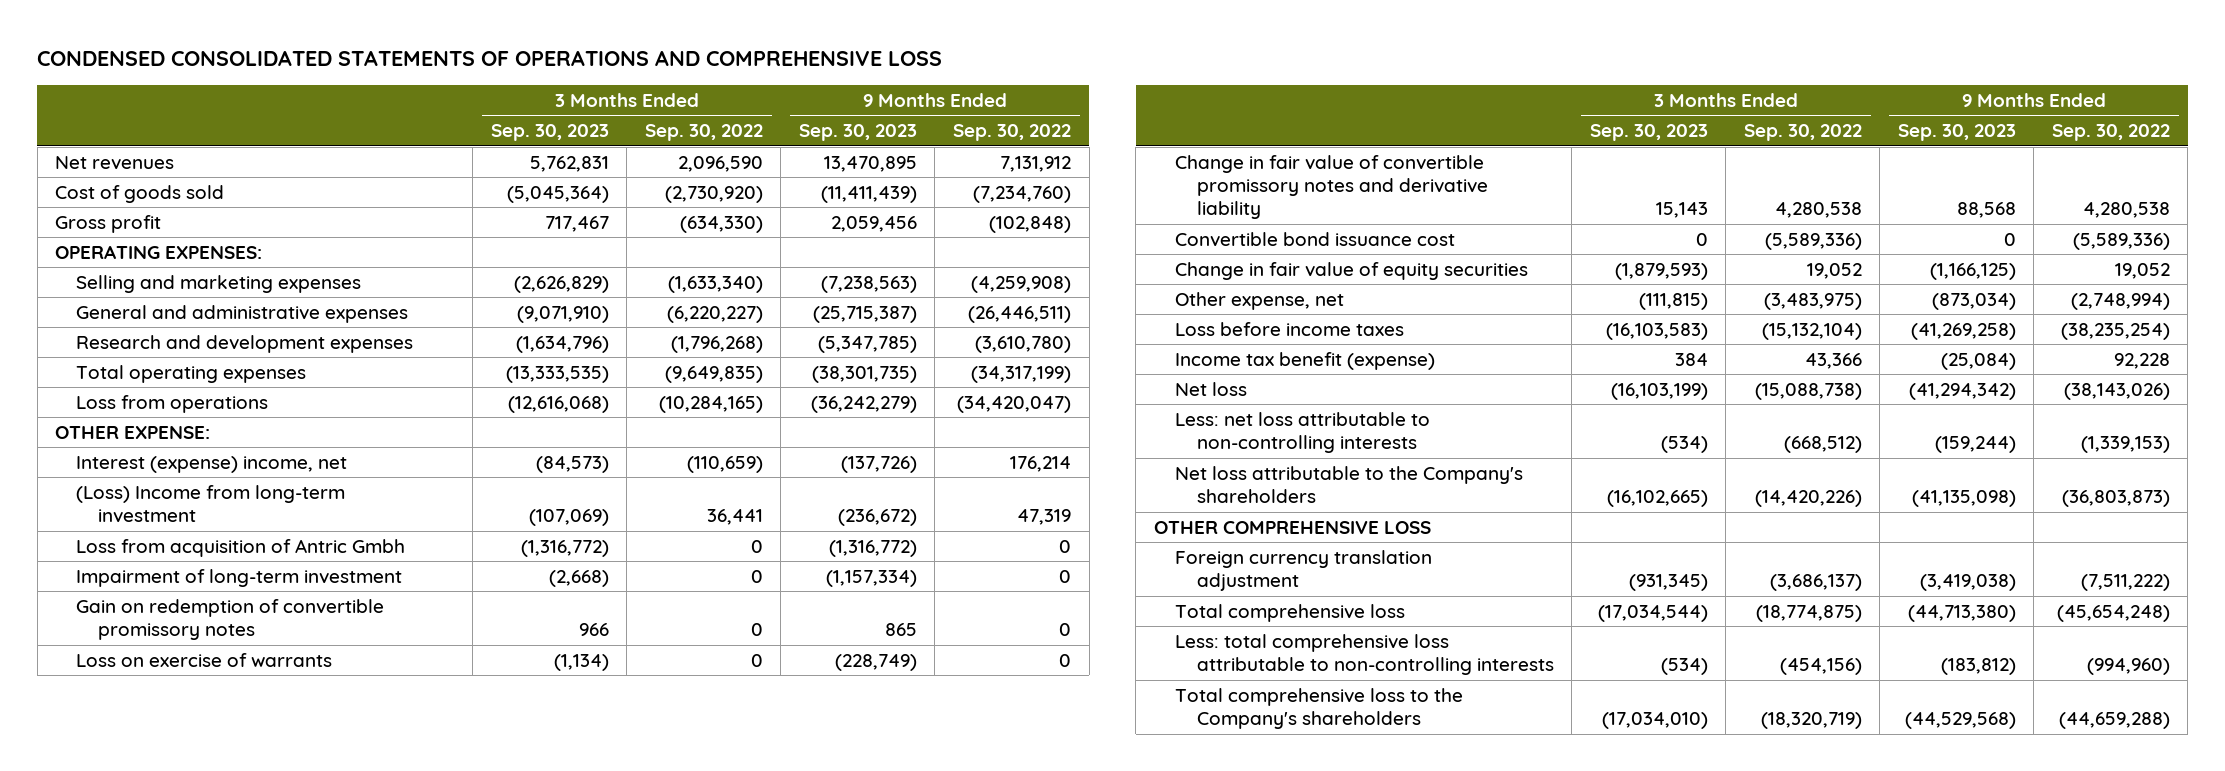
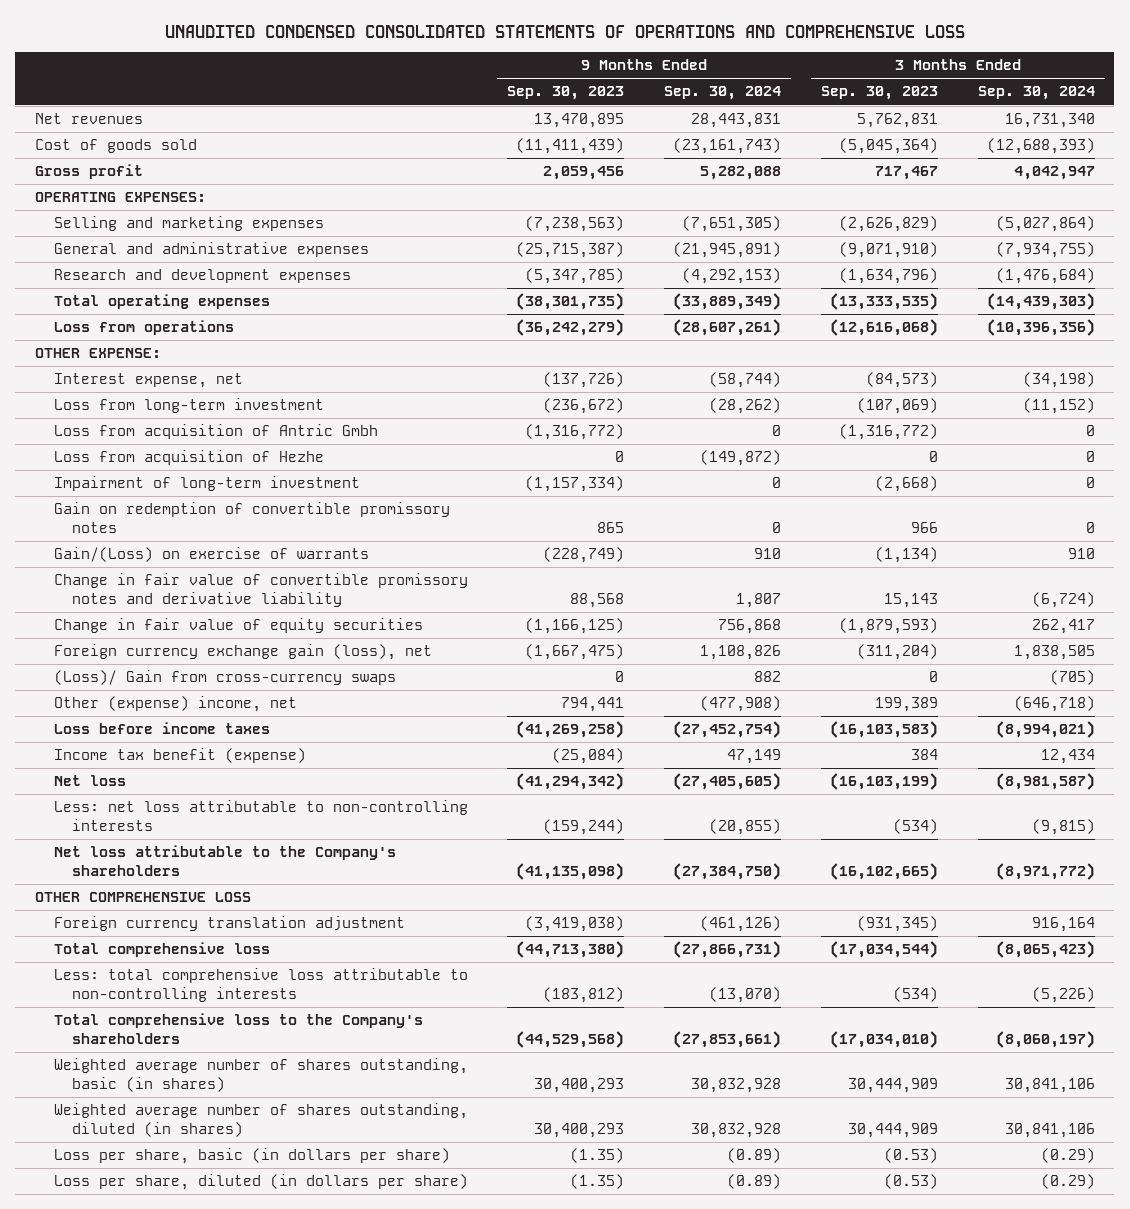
[37,50,943,67] CONDENSED CONSOLIDATED STATEMENTS OF OPERATIONS AND COMPREHENSIVE LOSS -> [164,24,965,38] UNAUDITED CONDENSED CONSOLIDATED STATEMENTS OF OPERATIONS AND COMPREHENSIVE LOSS
[644,124,763,142] Sep. 30, 2022 -> none
[953,124,1072,142] Sep. 30, 2022 -> none
none -> [664,86,782,101] Sep. 30, 2024
none -> [977,86,1095,101] Sep. 30, 2024
[76,455,348,473] Interest (expense) income, net -> [53,373,243,389] Interest expense, net
[76,484,346,524] (Loss) Income from long-term investment -> [53,398,324,414] Loss from long-term investment
none -> [53,450,324,466] Loss from acquisition of Hezhe
[76,652,333,667] Loss on exercise of warrants -> [53,547,369,563] Gain/(Loss) on exercise of warrants
[1175,231,1456,247] Convertible bond issuance cost -> none
none -> [53,644,432,661] Foreign currency exchange gain (loss), net
none -> [53,670,396,686] (Loss)/ Gain from cross-currency swaps
[1175,291,1345,310] Other expense, net -> [53,696,297,713] Other (expense) income, net
[1638,292,1708,310] (111,815) -> [874,697,938,713] 199,389
[1931,292,2016,310] (873,034) -> [561,697,625,713] 794,441
none -> [53,1058,468,1092] Weighted average number of shares outstanding, basic (in shares)
none -> [53,1103,468,1137] Weighted average number of shares outstanding, diluted (in shares)
none -> [53,1148,450,1165] Loss per share, basic (in dollars per share)
none -> [53,1174,468,1191] Loss per share, diluted (in dollars per share)

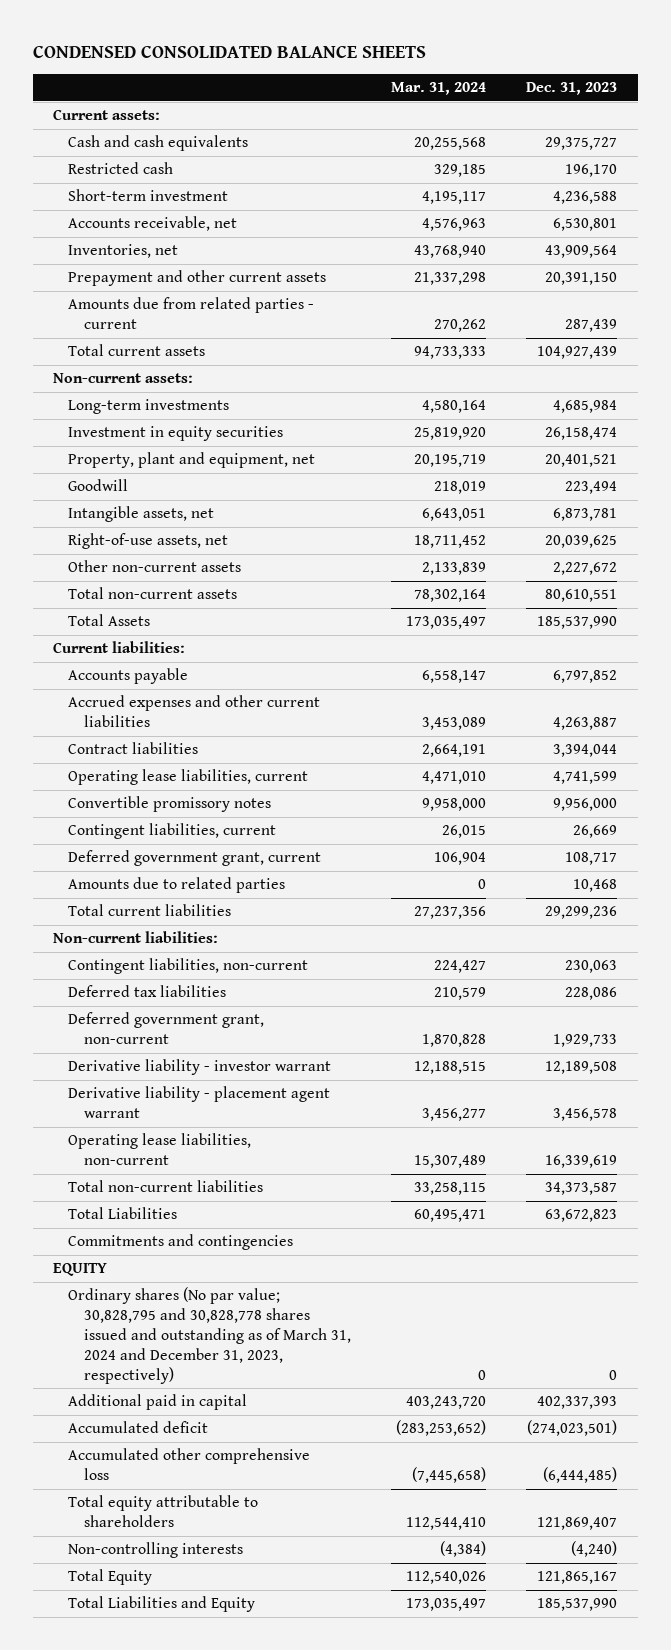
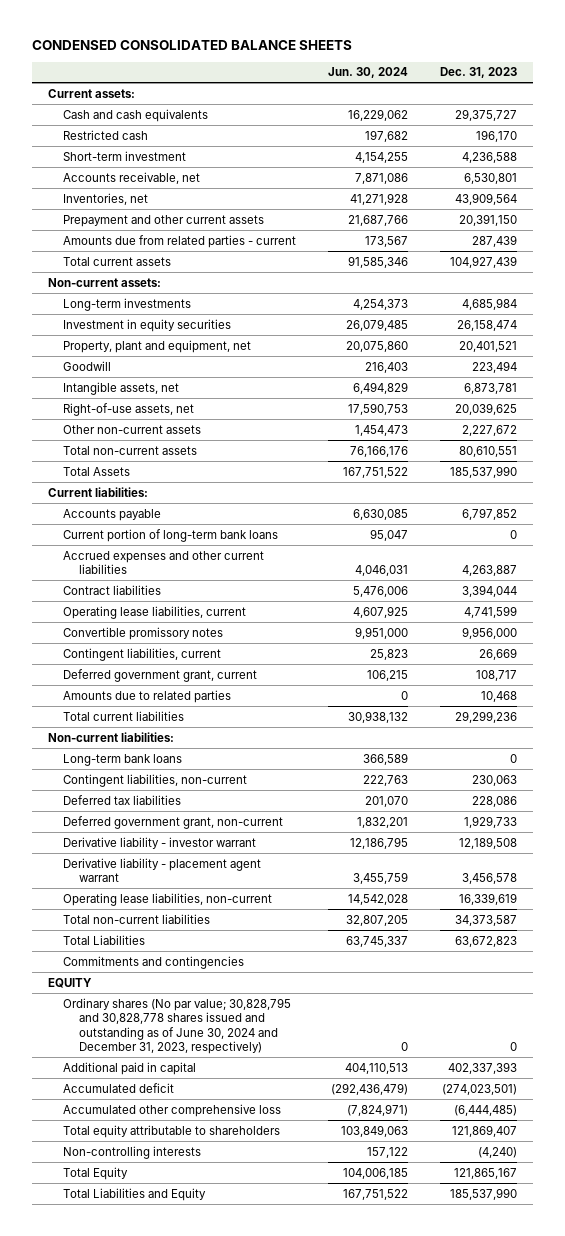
[390,82,486,96] Mar. 31, 2024 -> none
none -> [328,67,409,79] Jun. 30, 2024
none -> [63,528,279,542] Current portion of long-term bank loans
none -> [63,753,183,766] Long-term bank loans
[68,1287,351,1385] Ordinary shares (No par value; 30,828,795 and 30,828,778 shares issued and outstanding as of March 31, 2024 and December 31, 2023, respectively) -> [63,997,292,1055] Ordinary shares (No par value; 30,828,795 and 30,828,778 shares issued and outstanding as of June 30, 2024 and December 31, 2023, respectively)

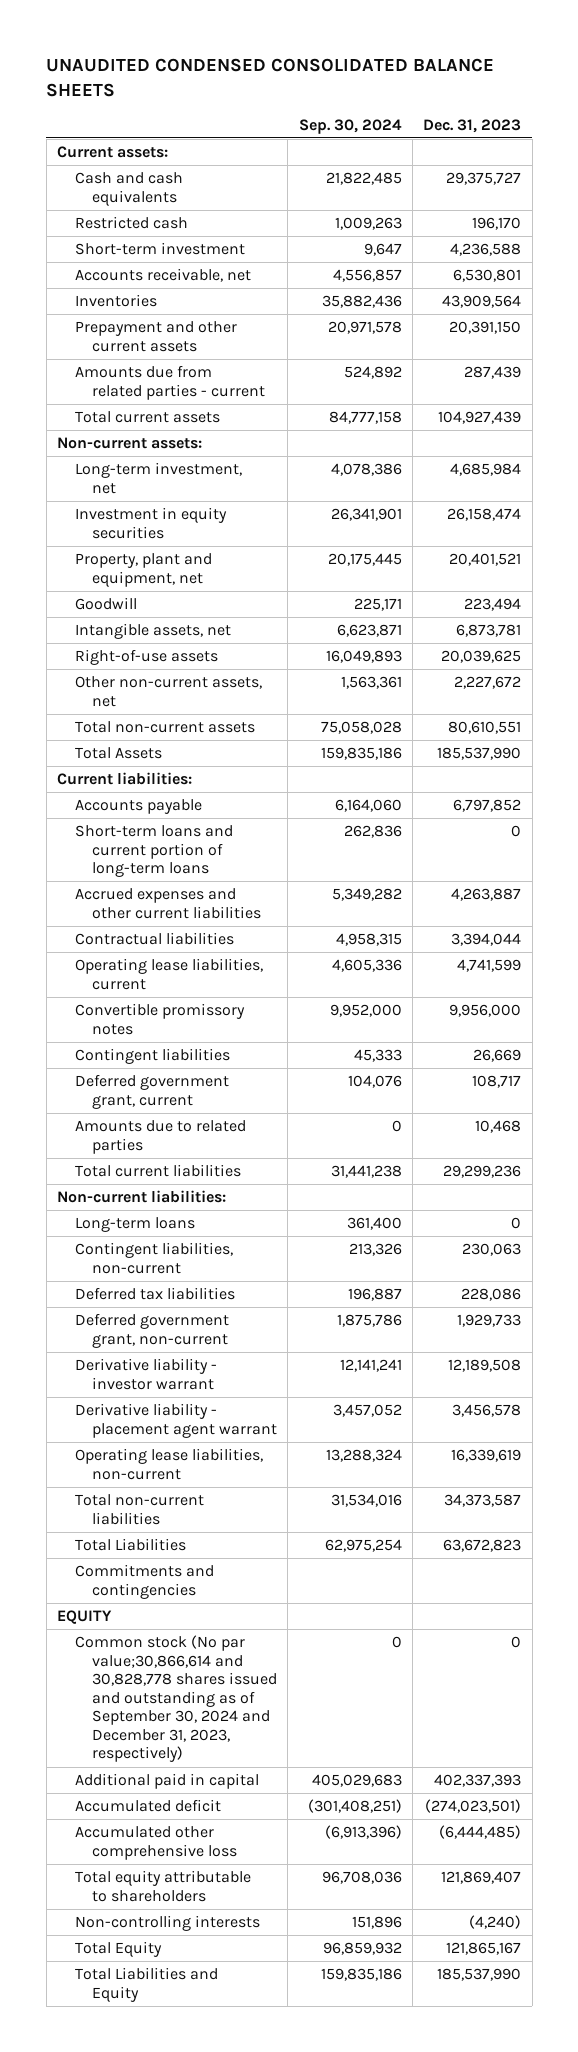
[32,40,353,51] CONDENSED CONSOLIDATED BALANCE SHEETS -> [46,57,495,97] UNAUDITED CONDENSED CONSOLIDATED BALANCE SHEETS
[328,67,409,79] Jun. 30, 2024 -> none
none -> [298,118,402,134] Sep. 30, 2024
[63,192,149,205] Inventories, net -> [74,294,157,308] Inventories
[63,297,192,311] Long-term investments -> [74,462,242,494] Long-term investment, net
[63,402,195,416] Right-of-use assets, net -> [74,649,218,666] Right-of-use assets
[63,424,202,434] Other non-current assets -> [74,676,262,707] Other non-current assets, net
[63,528,279,542] Current portion of long-term bank loans -> [74,825,233,878] Short-term loans and current portion of long-term loans
[63,584,162,595] Contract liabilities -> [74,932,234,946] Contractual liabilities
[63,647,222,661] Contingent liabilities, current -> [74,1048,230,1065] Contingent liabilities
[63,753,183,766] Long-term bank loans -> [74,1217,195,1233] Long-term loans
[63,997,292,1055] Ordinary shares (No par value; 30,828,795 and 30,828,778 shares issued and outstanding as of June 30, 2024 and December 31, 2023, respectively) -> [74,1635,278,1763] Common stock (No par value;30,866,614 and 30,828,778 shares issued and outstanding as of September 30, 2024 and December 31, 2023, respectively)

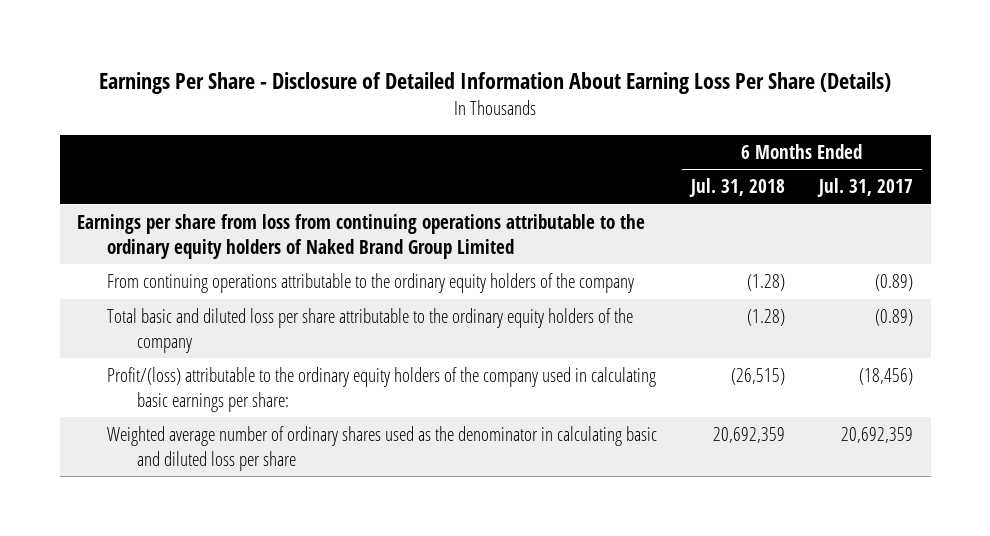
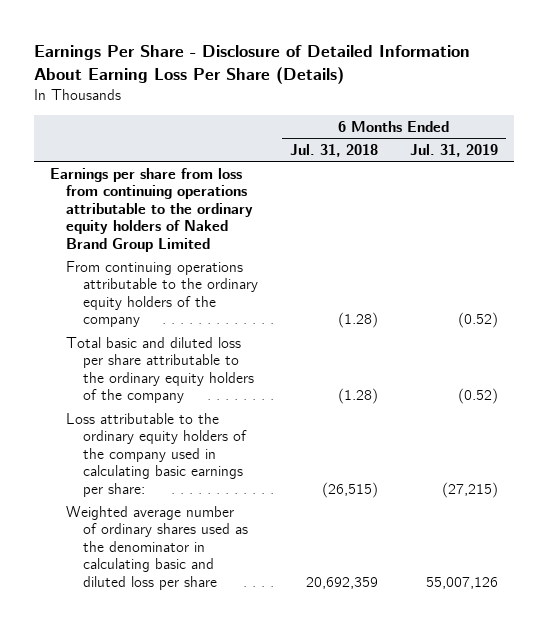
[817,178,914,198] Jul. 31, 2017 -> none
none -> [409,144,498,158] Jul. 31, 2019
[106,367,656,412] Profit/(loss) attributable to the ordinary equity holders of the company used in calculating basic earnings per share: -> [66,412,247,497] Loss attributable to the ordinary equity holders of the company used in calculating basic earnings per share:

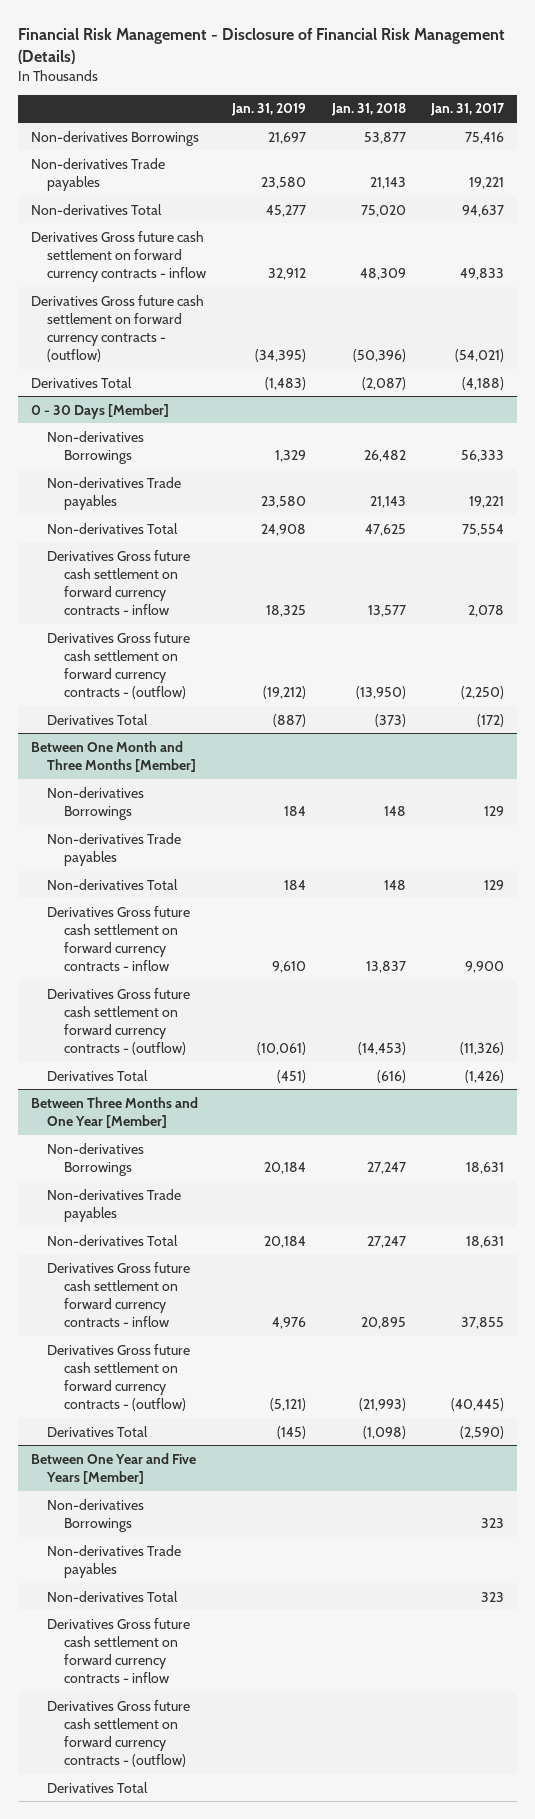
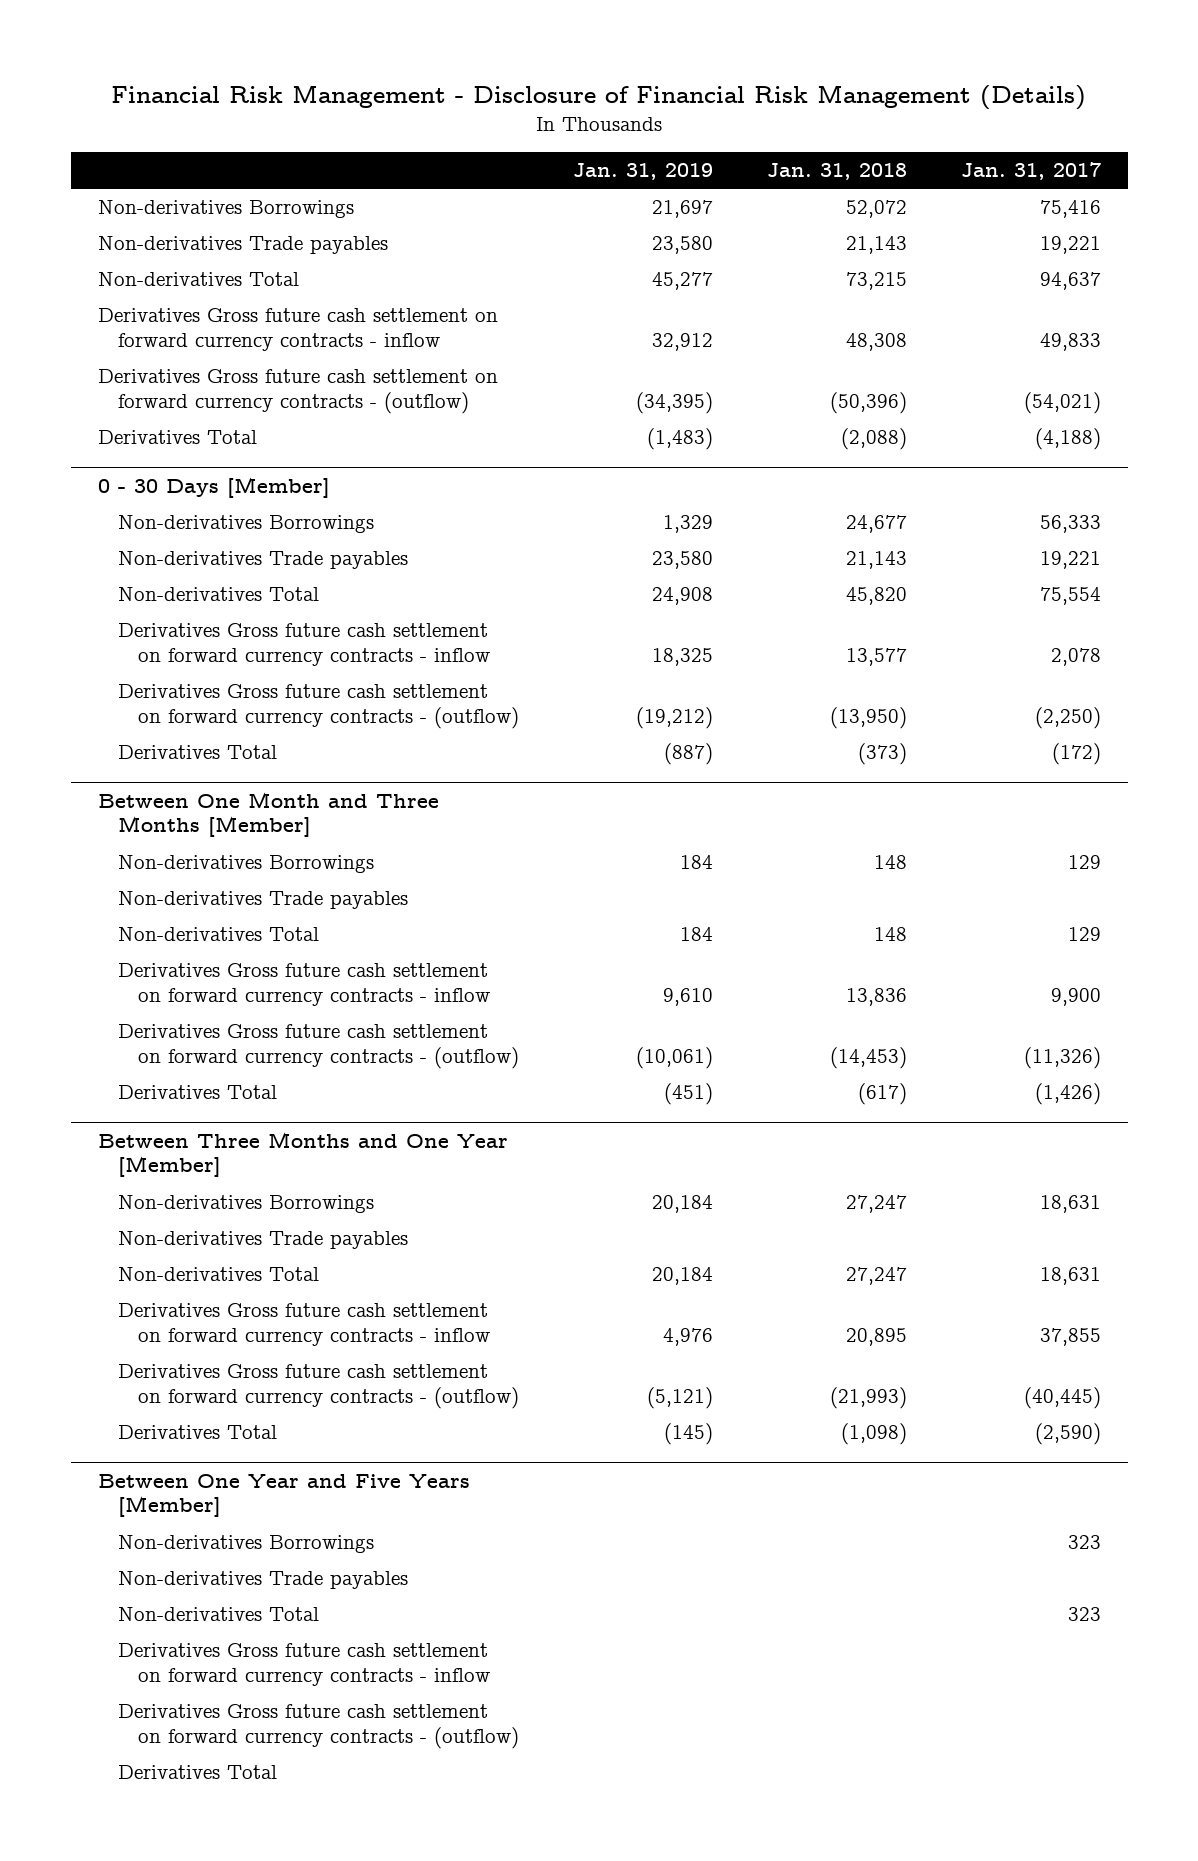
[363,131,406,144] 53,877 -> [845,200,907,219] 52,072
[360,204,406,217] 75,020 -> [845,272,907,291] 73,215
[359,267,406,280] 48,309 -> [845,333,907,352] 48,308
[361,376,406,390] (2,087) -> [840,428,907,451] (2,088)
[363,449,406,462] 26,482 -> [845,515,907,534] 24,677
[364,523,406,536] 47,625 -> [845,587,907,606] 45,820
[365,961,406,974] 13,837 -> [845,988,907,1007] 13,836
[376,1069,406,1083] (616) -> [857,1083,907,1106] (617)

